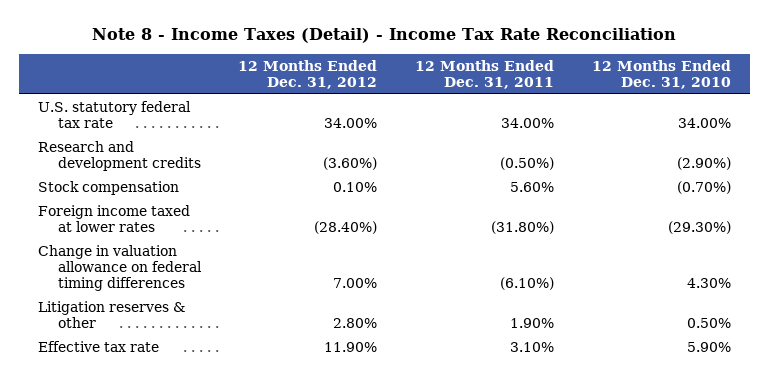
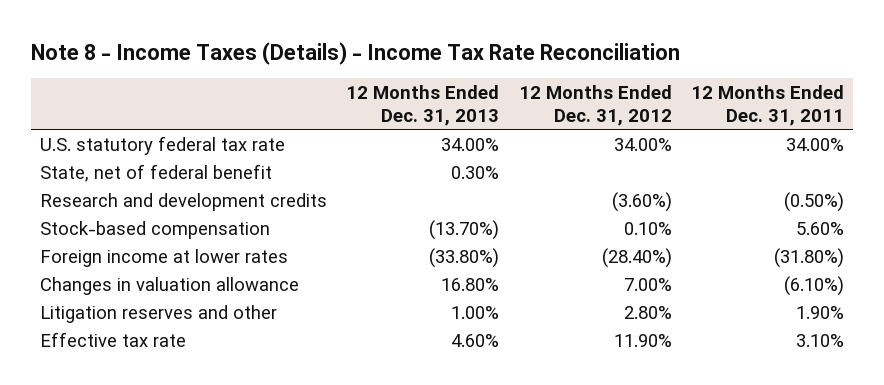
[92,28,677,44] Note 8 - Income Taxes (Detail) - Income Tax Rate Reconciliation -> [30,41,680,65] Note 8 - Income Taxes (Details) - Income Tax Rate Reconciliation
[591,60,731,89] 12 Months Ended Dec. 31, 2010 -> none
none -> [346,84,500,126] 12 Months Ended Dec. 31, 2013
none -> [40,163,273,182] State, net of federal benefit
[38,180,180,195] Stock compensation -> [40,220,271,239] Stock-based compensation
[38,204,191,232] Foreign income taxed at lower rates -> [40,248,289,267] Foreign income at lower rates
[38,244,202,291] Change in valuation allowance on federal timing differences -> [40,276,300,295] Changes in valuation allowance
[38,300,186,328] Litigation reserves & other -> [40,304,278,323] Litigation reserves and other

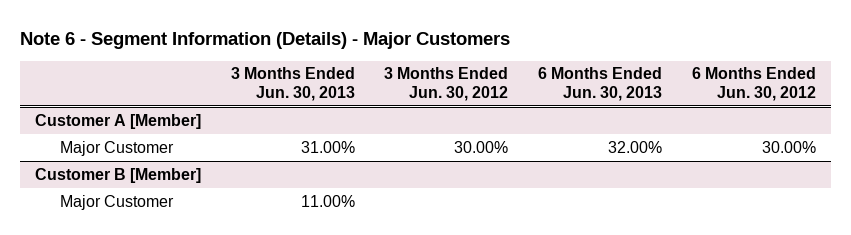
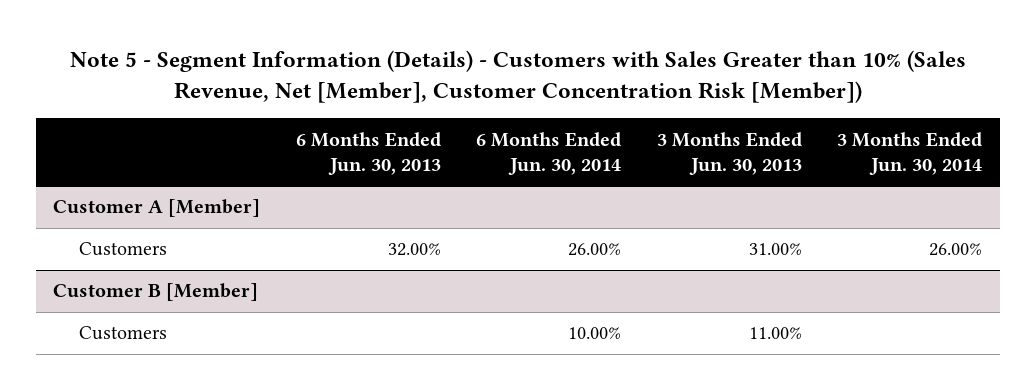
[19,31,510,49] Note 6 - Segment Information (Details) - Major Customers -> [69,49,966,104] Note 5 - Segment Information (Details) - Customers with Sales Greater than 10% (Sales Revenue, Net [Member], Customer Concentration Risk [Member])
[384,67,509,102] 3 Months Ended Jun. 30, 2012 -> none
[691,67,816,102] 6 Months Ended Jun. 30, 2012 -> none
none -> [476,131,622,176] 6 Months Ended Jun. 30, 2014
none -> [836,131,982,176] 3 Months Ended Jun. 30, 2014
[60,140,175,156] Major Customer -> [79,242,168,257] Customers
[60,194,175,210] Major Customer -> [79,326,168,341] Customers

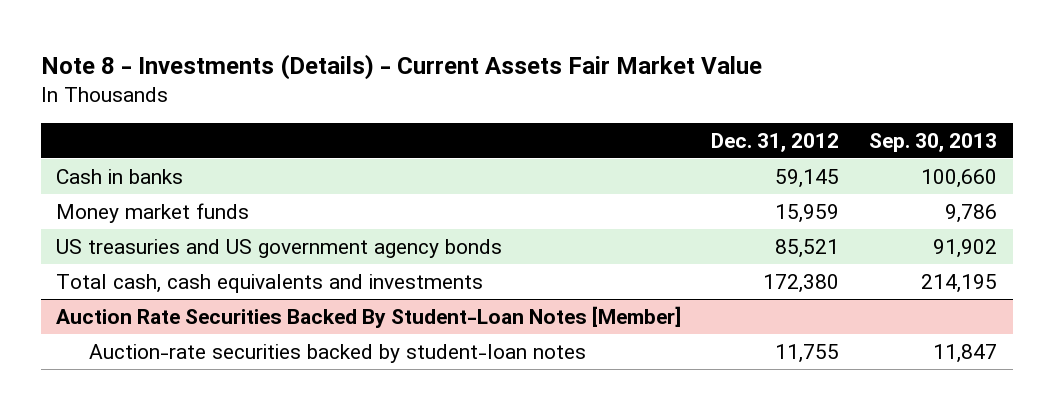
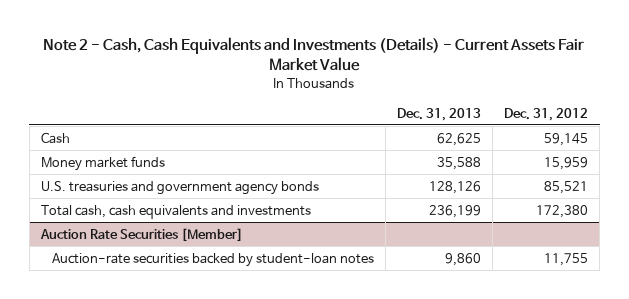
[40,53,762,80] Note 8 - Investments (Details) - Current Assets Fair Market Value -> [43,36,585,71] Note 2 - Cash, Cash Equivalents and Investments (Details) - Current Assets Fair Market Value
[869,133,998,153] Sep. 30, 2013 -> none
none -> [396,107,481,121] Dec. 31, 2013
[55,168,183,184] Cash in banks -> [40,131,70,144] Cash
[55,238,502,258] US treasuries and US government agency bonds -> [40,180,319,195] U.S. treasuries and government agency bonds
[55,305,681,328] Auction Rate Securities Backed By Student-Loan Notes [Member] -> none
none -> [39,227,243,242] Auction Rate Securities [Member]

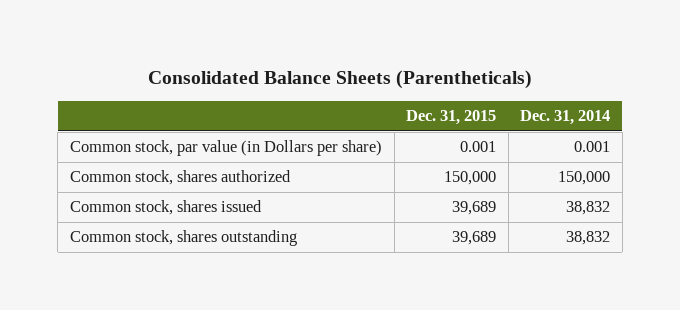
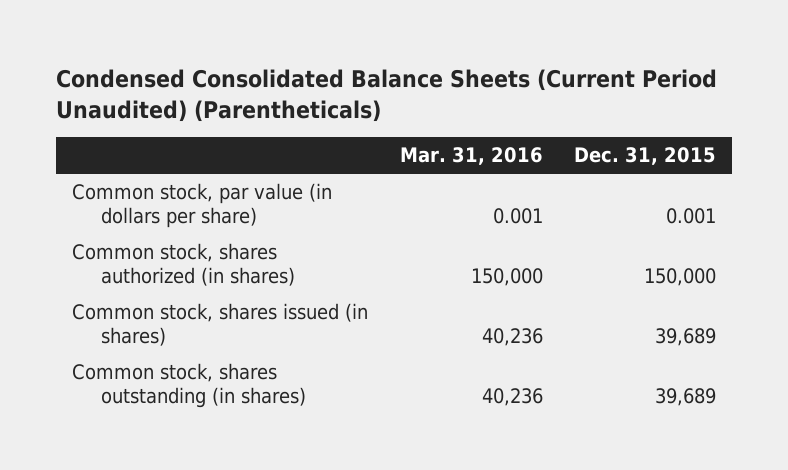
[148,69,533,89] Consolidated Balance Sheets (Parentheticals) -> [56,68,718,122] Condensed Consolidated Balance Sheets (Current Period Unaudited) (Parentheticals)
[520,110,611,126] Dec. 31, 2014 -> none
none -> [399,147,543,166] Mar. 31, 2016
[69,140,382,157] Common stock, par value (in Dollars per share) -> [71,183,332,228] Common stock, par value (in dollars per share)
[69,170,291,186] Common stock, shares authorized -> [71,243,296,286] Common stock, shares authorized (in shares)
[69,200,262,216] Common stock, shares issued -> [71,303,368,346] Common stock, shares issued (in shares)
[69,230,297,247] Common stock, shares outstanding -> [71,363,307,408] Common stock, shares outstanding (in shares)

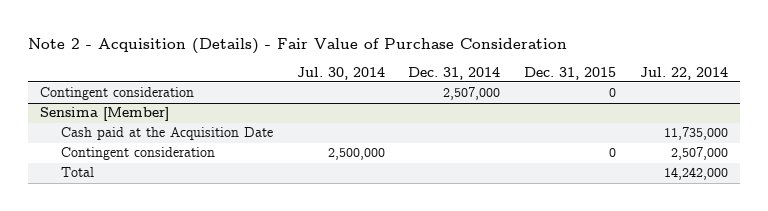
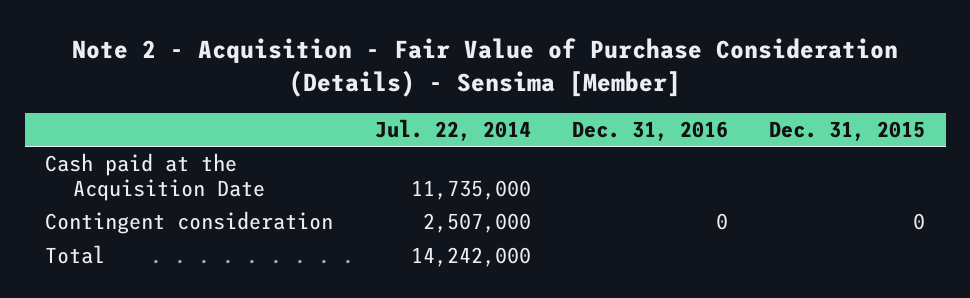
[28,38,568,55] Note 2 - Acquisition (Details) - Fair Value of Purchase Consideration -> [72,37,899,98] Note 2 - Acquisition - Fair Value of Purchase Consideration (Details) - Sensima [Member]
[296,66,385,80] Jul. 30, 2014 -> none
[408,66,501,80] Dec. 31, 2014 -> none
none -> [571,120,728,141] Dec. 31, 2016
[40,87,195,101] Contingent consideration -> none
[40,107,170,122] Sensima [Member] -> none

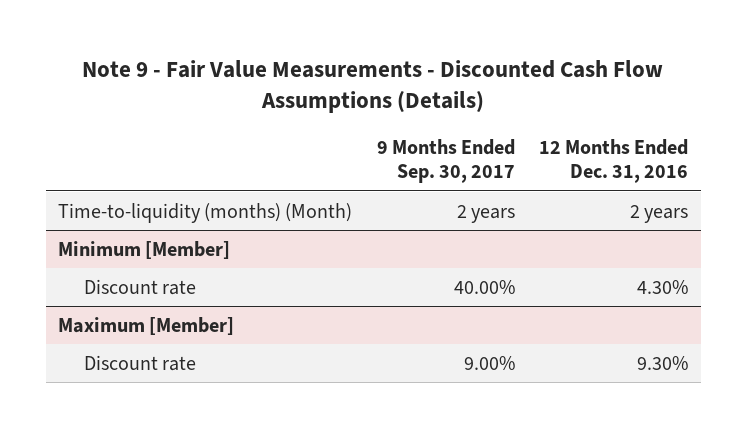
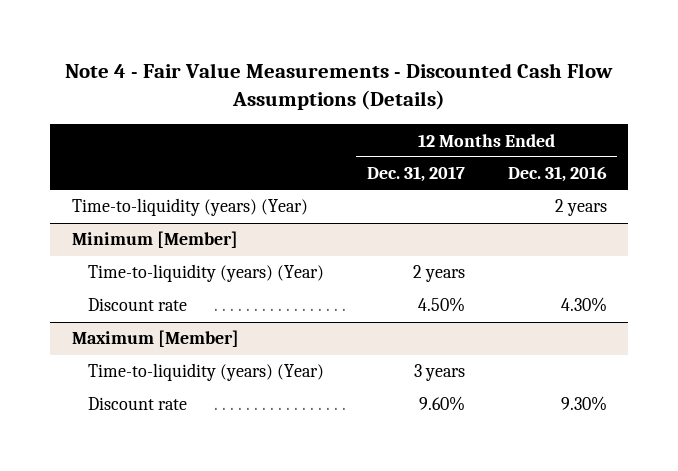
[82,59,664,114] Note 9 - Fair Value Measurements - Discounted Cash Flow Assumptions (Details) -> [65,63,614,111] Note 4 - Fair Value Measurements - Discounted Cash Flow Assumptions (Details)
[376,139,515,184] 9 Months Ended Sep. 30, 2017 -> none
none -> [366,166,465,183] Dec. 31, 2017
[57,202,352,223] Time-to-liquidity (months) (Month) -> [71,198,308,217] Time-to-liquidity (years) (Year)
none -> [88,264,325,283] Time-to-liquidity (years) (Year)
none -> [88,363,325,382] Time-to-liquidity (years) (Year)

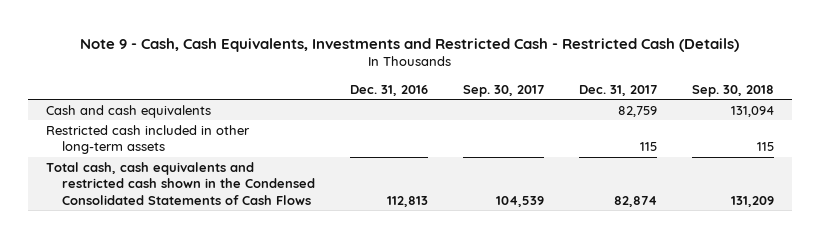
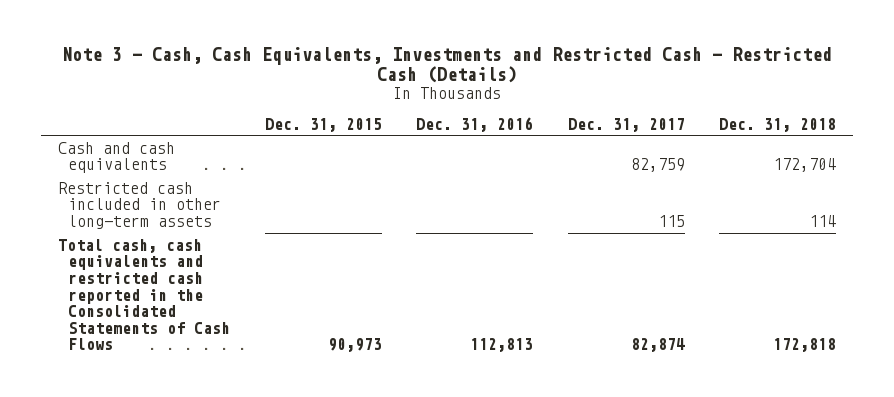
[80,37,740,52] Note 9 - Cash, Cash Equivalents, Investments and Restricted Cash - Restricted Cash (Details) -> [62,47,833,84] Note 3 - Cash, Cash Equivalents, Investments and Restricted Cash - Restricted Cash (Details)
[462,84,544,97] Sep. 30, 2017 -> none
[692,84,775,97] Sep. 30, 2018 -> none
none -> [264,117,382,132] Dec. 31, 2015
none -> [719,117,837,132] Dec. 31, 2018
[45,161,315,205] Total cash, cash equivalents and restricted cash shown in the Condensed Consolidated Statements of Cash Flows -> [58,238,230,351] Total cash, cash equivalents and restricted cash reported in the Consolidated Statements of Cash Flows

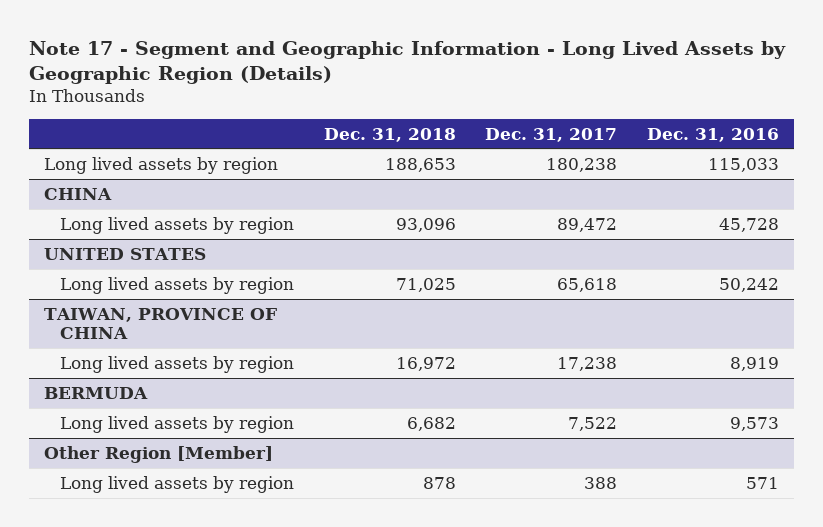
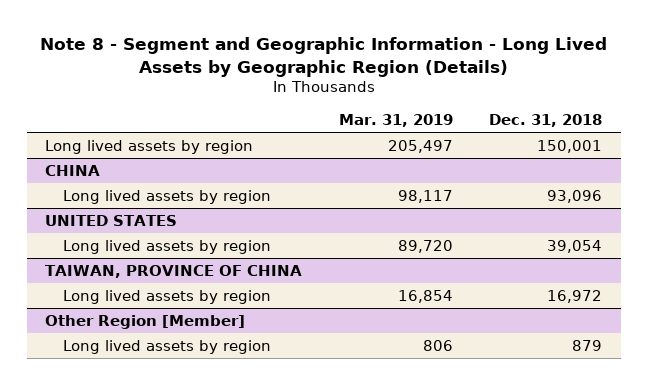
[29,40,787,85] Note 17 - Segment and Geographic Information - Long Lived Assets by Geographic Region (Details) -> [39,36,607,77] Note 8 - Segment and Geographic Information - Long Lived Assets by Geographic Region (Details)
[485,127,618,142] Dec. 31, 2017 -> none
[647,127,780,142] Dec. 31, 2016 -> none
none -> [338,114,453,128] Mar. 31, 2019
[384,157,456,172] 188,653 -> [537,139,603,153] 150,001
[395,277,456,292] 71,025 -> [547,239,603,253] 39,054
[44,386,149,399] BERMUDA -> none
[59,415,294,433] Long lived assets by region -> none
[422,476,456,489] 878 -> [572,339,603,351] 879

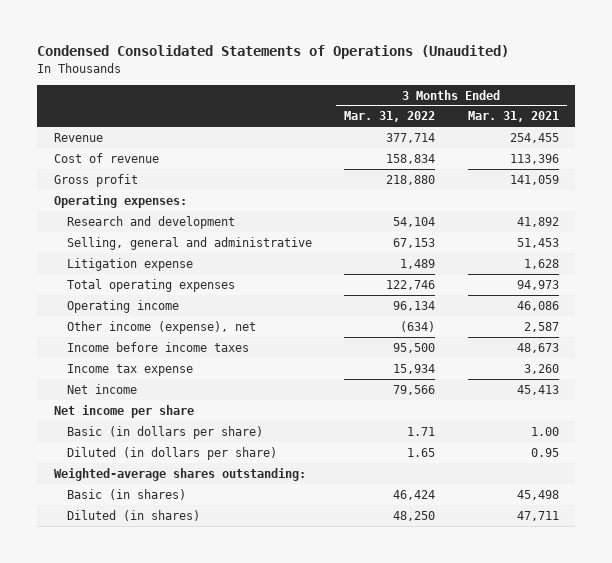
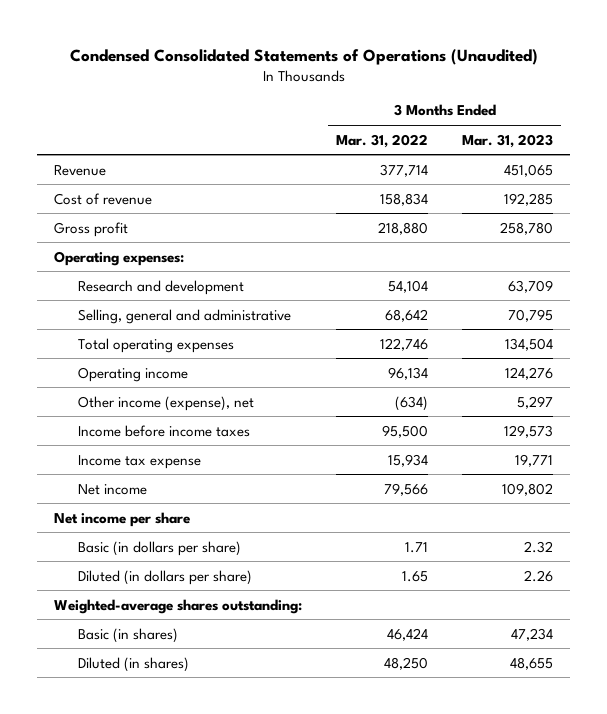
[467,111,559,123] Mar. 31, 2021 -> none
none -> [461,133,553,148] Mar. 31, 2023
[66,257,193,271] Litigation expense -> none
[393,237,436,248] 67,153 -> [385,308,429,322] 68,642

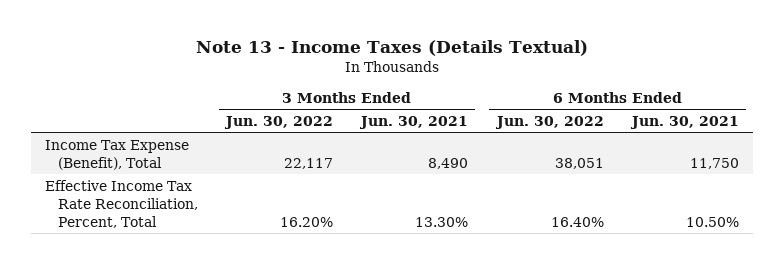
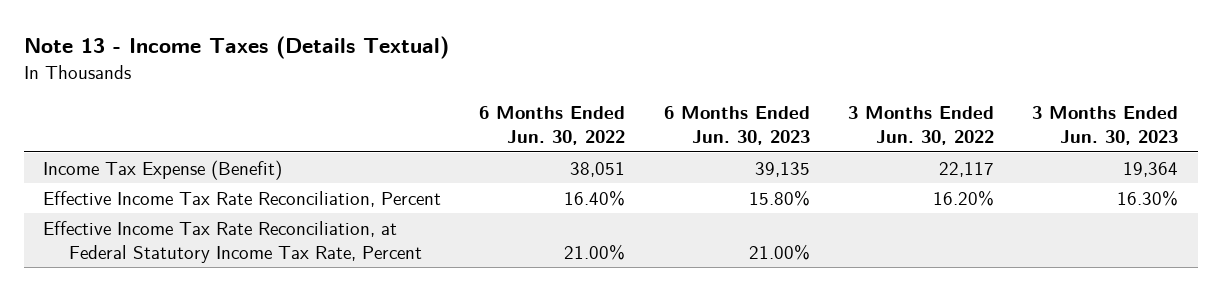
[359,116,469,130] Jun. 30, 2021 -> none
[629,116,739,130] Jun. 30, 2021 -> none
none -> [663,106,810,146] 6 Months Ended Jun. 30, 2023
none -> [1032,106,1179,146] 3 Months Ended Jun. 30, 2023
[45,139,190,170] Income Tax Expense (Benefit), Total -> [42,159,282,180] Income Tax Expense (Benefit)
[45,179,199,229] Effective Income Tax Rate Reconciliation, Percent, Total -> [42,190,441,207] Effective Income Tax Rate Reconciliation, Percent
none -> [42,220,423,263] Effective Income Tax Rate Reconciliation, at Federal Statutory Income Tax Rate, Percent

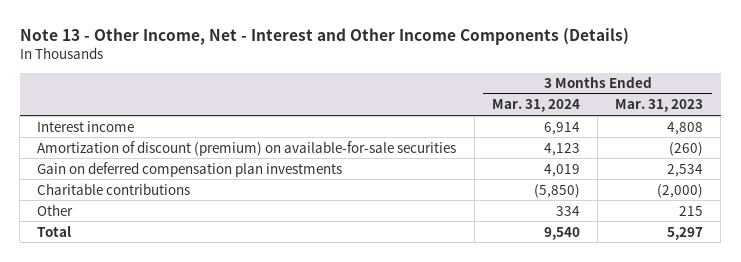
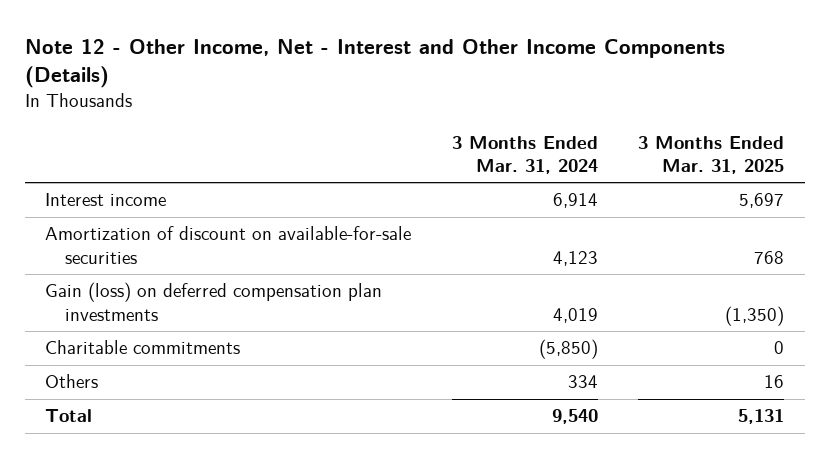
[19,27,629,45] Note 13 - Other Income, Net - Interest and Other Income Components (Details) -> [24,38,725,89] Note 12 - Other Income, Net - Interest and Other Income Components (Details)
[615,99,704,113] Mar. 31, 2023 -> none
none -> [638,135,785,174] 3 Months Ended Mar. 31, 2025
[37,140,457,156] Amortization of discount (premium) on available-for-sale securities -> [45,226,412,264] Amortization of discount on available-for-sale securities
[37,161,343,177] Gain on deferred compensation plan investments -> [45,282,383,321] Gain (loss) on deferred compensation plan investments
[37,182,191,195] Charitable contributions -> [45,340,241,355] Charitable commitments
[37,203,74,216] Other -> [45,374,99,389] Others

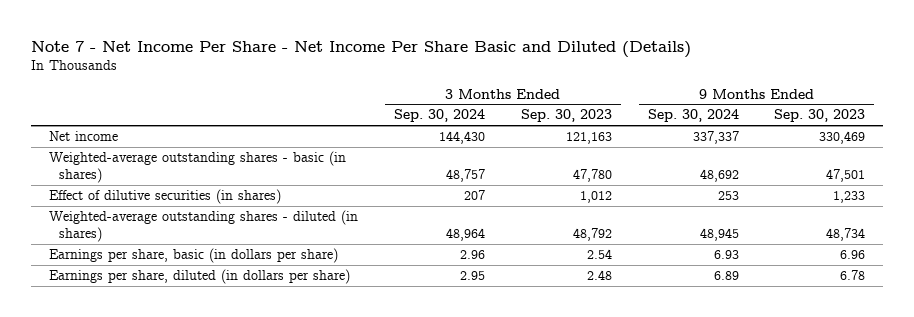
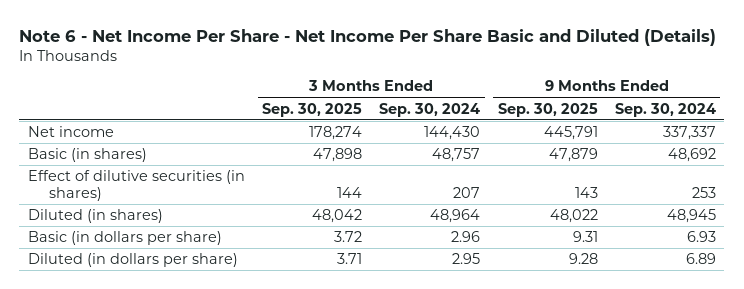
[30,40,691,58] Note 7 - Net Income Per Share - Net Income Per Share Basic and Diluted (Details) -> [19,28,717,46] Note 6 - Net Income Per Share - Net Income Per Share Basic and Diluted (Details)
[520,109,612,123] Sep. 30, 2023 -> none
[774,109,866,123] Sep. 30, 2023 -> none
none -> [262,102,363,117] Sep. 30, 2025
none -> [497,102,598,117] Sep. 30, 2025
[48,151,346,184] Weighted-average outstanding shares - basic (in shares) -> [28,148,148,163] Basic (in shares)
[48,210,358,243] Weighted-average outstanding shares - diluted (in shares) -> [28,209,164,224] Diluted (in shares)
[48,248,338,264] Earnings per share, basic (in dollars per share) -> [28,231,223,246] Basic (in dollars per share)
[48,269,350,285] Earnings per share, diluted (in dollars per share) -> [28,253,239,268] Diluted (in dollars per share)

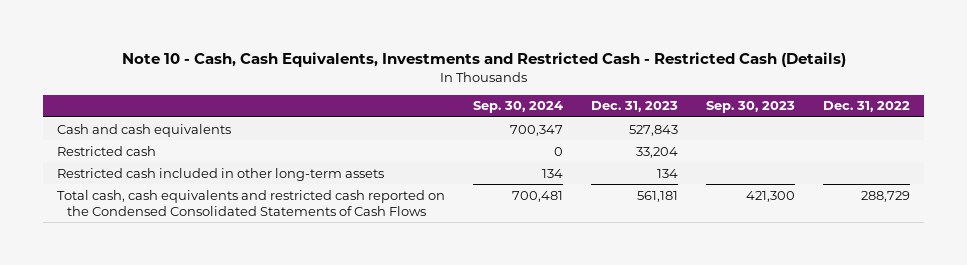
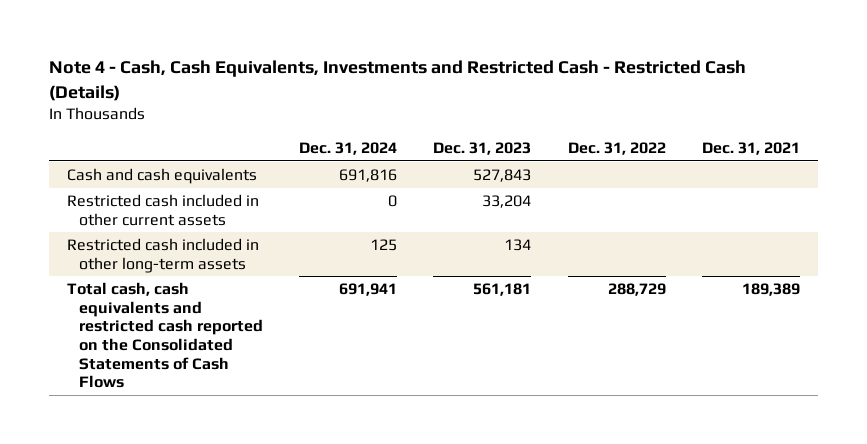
[121,51,846,67] Note 10 - Cash, Cash Equivalents, Investments and Restricted Cash - Restricted Cash (Details) -> [48,60,746,101] Note 4 - Cash, Cash Equivalents, Investments and Restricted Cash - Restricted Cash (Details)
[473,101,564,114] Sep. 30, 2024 -> none
[705,101,795,114] Sep. 30, 2023 -> none
none -> [298,141,397,155] Dec. 31, 2024
none -> [702,141,801,155] Dec. 31, 2021
[57,145,157,156] Restricted cash -> [67,193,260,226] Restricted cash included in other current assets
[57,189,446,216] Total cash, cash equivalents and restricted cash reported on the Condensed Consolidated Statements of Cash Flows -> [67,281,263,389] Total cash, cash equivalents and restricted cash reported on the Consolidated Statements of Cash Flows

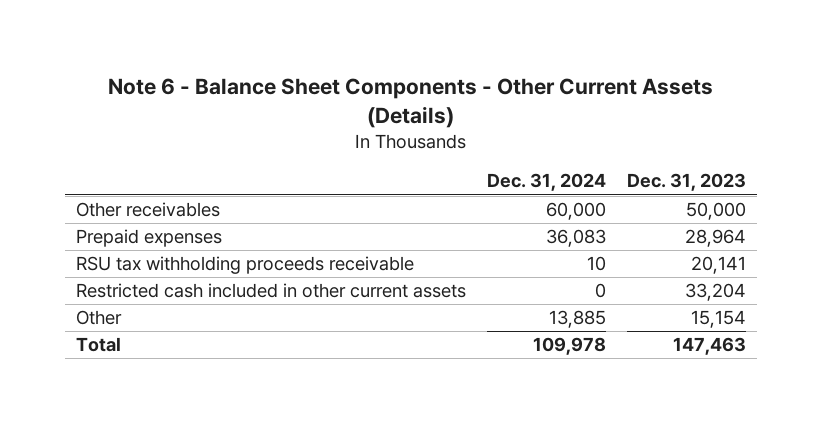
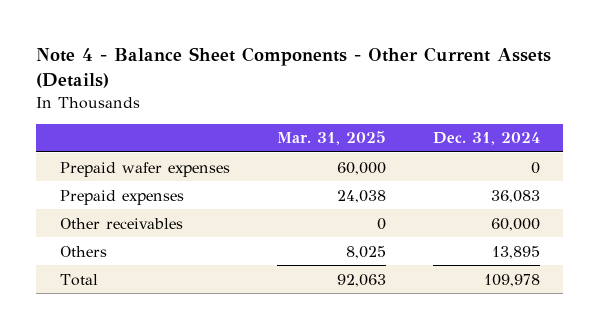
[107,78,713,129] Note 6 - Balance Sheet Components - Other Current Assets (Details) -> [36,47,552,88] Note 4 - Balance Sheet Components - Other Current Assets (Details)
[627,173,747,192] Dec. 31, 2023 -> none
none -> [276,131,386,146] Mar. 31, 2025
none -> [59,161,230,177] Prepaid wafer expenses
[75,256,414,275] RSU tax withholding proceeds receivable -> none
[75,283,466,299] Restricted cash included in other current assets -> none
[75,202,220,218] Other receivables -> [59,217,183,229] Other receivables
[75,310,122,326] Other -> [59,245,107,257] Others
[548,310,606,329] 13,885 -> [491,245,540,259] 13,895

